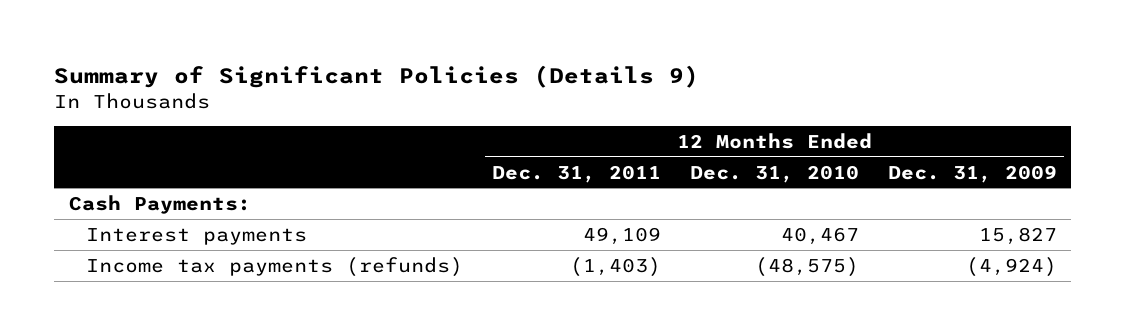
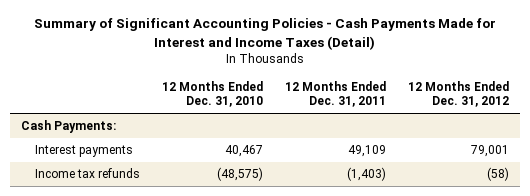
[54,64,700,88] Summary of Significant Policies (Details 9) -> [33,18,496,50] Summary of Significant Accounting Policies - Cash Payments Made for Interest and Income Taxes (Detail)
[887,164,1057,183] Dec. 31, 2009 -> none
none -> [408,80,510,108] 12 Months Ended Dec. 31, 2012
[86,256,464,277] Income tax payments (refunds) -> [34,168,140,179] Income tax refunds

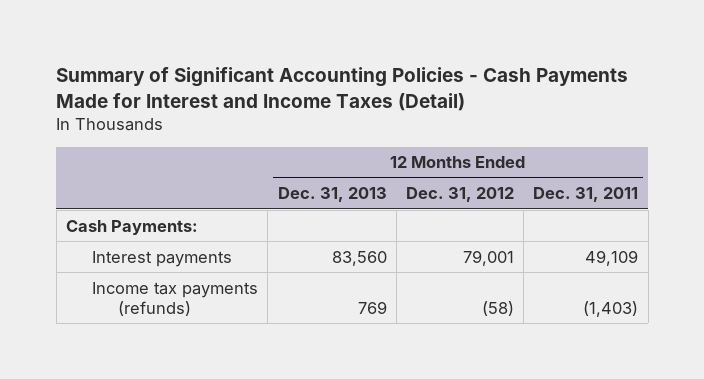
[161,80,263,108] 12 Months Ended Dec. 31, 2010 -> none
none -> [277,187,387,203] Dec. 31, 2013
[34,168,140,179] Income tax refunds -> [92,281,259,316] Income tax payments (refunds)

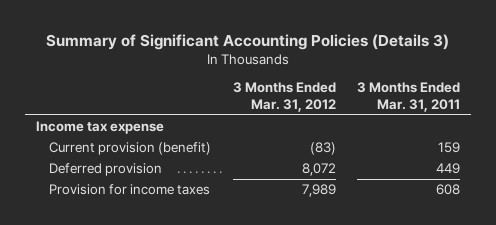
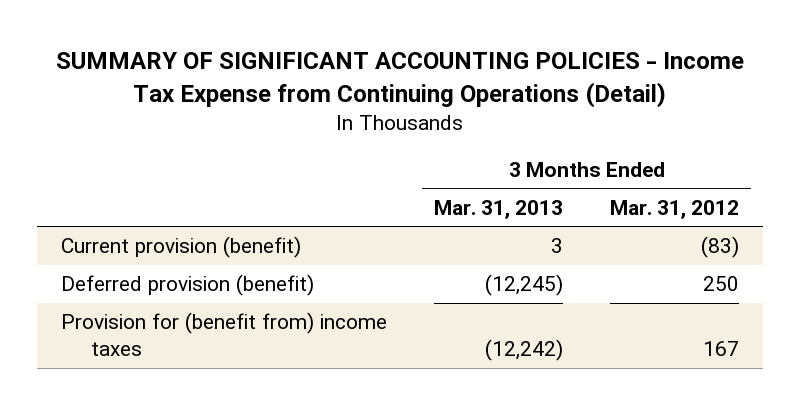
[45,33,449,50] Summary of Significant Accounting Policies (Details 3) -> [56,52,745,108] SUMMARY OF SIGNIFICANT ACCOUNTING POLICIES - Income Tax Expense from Continuing Operations (Detail)
[357,82,461,113] 3 Months Ended Mar. 31, 2011 -> none
none -> [434,199,564,219] Mar. 31, 2013
[35,121,164,135] Income tax expense -> none
[49,163,163,177] Deferred provision -> [60,274,314,297] Deferred provision (benefit)
[301,163,336,177] 8,072 -> [703,276,740,292] 250
[49,184,211,196] Provision for income taxes -> [60,312,387,357] Provision for (benefit from) income taxes
[301,184,336,198] 7,989 -> [703,341,740,357] 167

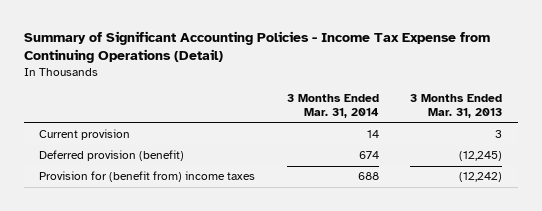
[56,52,745,108] SUMMARY OF SIGNIFICANT ACCOUNTING POLICIES - Income Tax Expense from Continuing Operations (Detail) -> [23,30,490,64] Summary of Significant Accounting Policies - Income Tax Expense from Continuing Operations (Detail)
[610,199,740,219] Mar. 31, 2012 -> none
none -> [286,94,379,119] 3 Months Ended Mar. 31, 2014
[60,236,301,259] Current provision (benefit) -> [39,129,131,141] Current provision

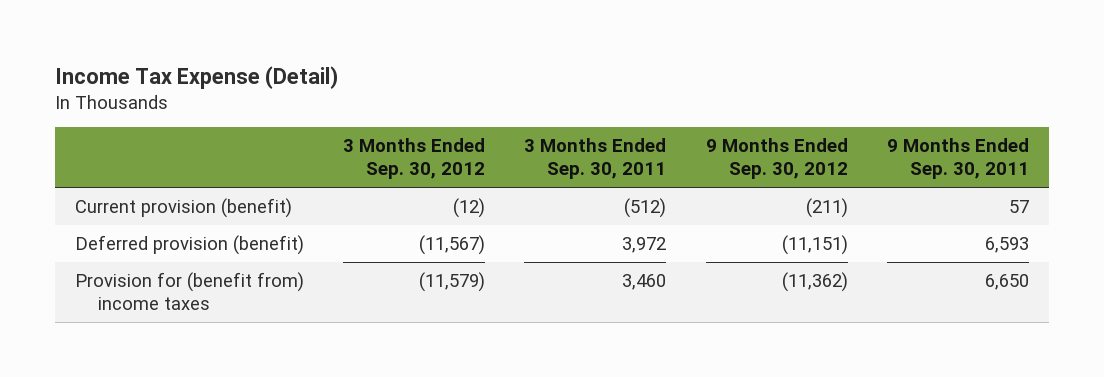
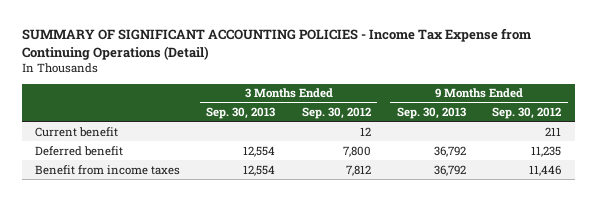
[55,65,339,89] Income Tax Expense (Detail) -> [21,28,531,61] SUMMARY OF SIGNIFICANT ACCOUNTING POLICIES - Income Tax Expense from Continuing Operations (Detail)
[524,138,667,180] 3 Months Ended Sep. 30, 2011 -> none
[887,138,1030,180] 9 Months Ended Sep. 30, 2011 -> none
none -> [206,107,276,120] Sep. 30, 2013
none -> [397,107,467,120] Sep. 30, 2013
[74,198,292,219] Current provision (benefit) -> [34,126,118,137] Current benefit
[453,198,486,219] (12) -> [359,126,371,136] 12
[805,198,848,219] (211) -> [545,126,562,136] 211
[74,235,304,256] Deferred provision (benefit) -> [34,145,123,156] Deferred benefit
[419,235,486,256] (11,567) -> [342,145,371,157] 7,800
[781,235,848,256] (11,151) -> [531,145,562,157] 11,235
[74,272,304,310] Provision for (benefit from) income taxes -> [34,164,180,175] Benefit from income taxes
[419,272,486,293] (11,579) -> [345,164,371,176] 7,812
[781,272,848,293] (11,362) -> [529,164,562,176] 11,446

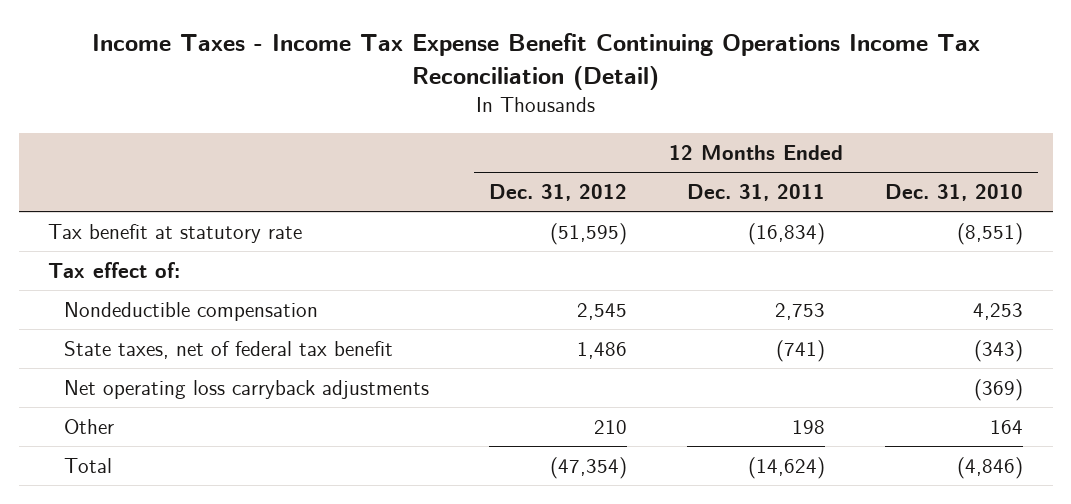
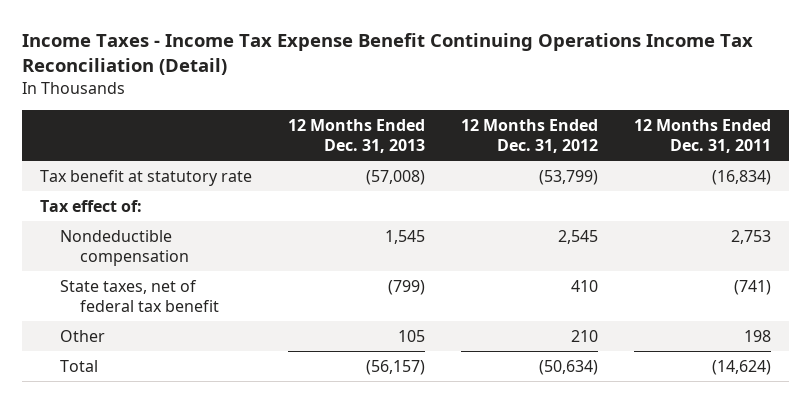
[884,184,1023,202] Dec. 31, 2010 -> none
none -> [287,118,425,154] 12 Months Ended Dec. 31, 2013
[550,222,628,245] (51,595) -> [538,169,598,185] (53,799)
[64,379,430,399] Net operating loss carryback adjustments -> none
[577,341,628,359] 1,486 -> [570,279,598,292] 410
[550,456,628,479] (47,354) -> [538,359,598,375] (50,634)

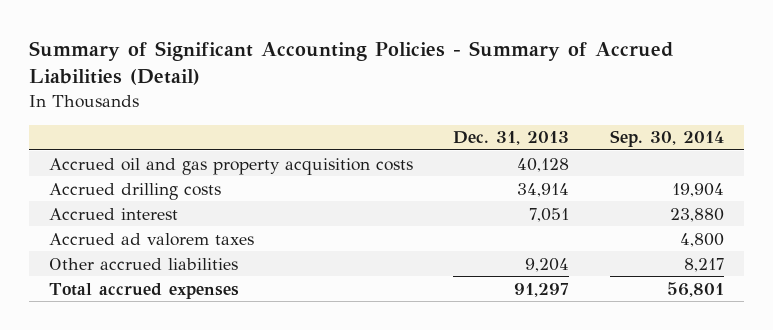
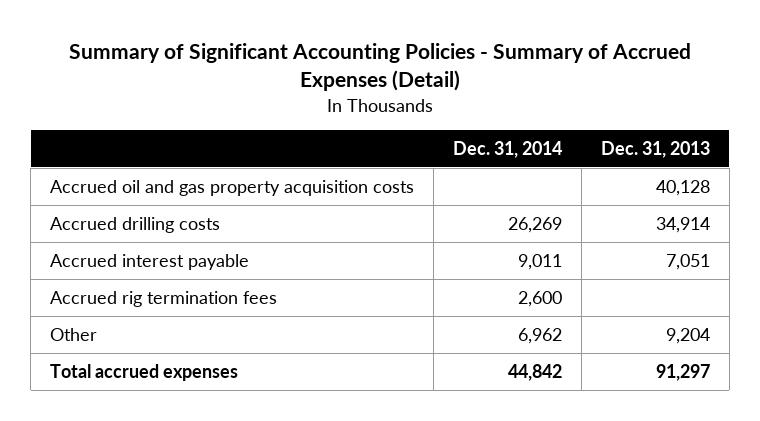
[28,40,673,86] Summary of Significant Accounting Policies - Summary of Accrued Liabilities (Detail) -> [69,42,692,92] Summary of Significant Accounting Policies - Summary of Accrued Expenses (Detail)
[609,130,724,148] Sep. 30, 2014 -> none
none -> [453,140,563,158] Dec. 31, 2014
[48,232,254,246] Accrued ad valorem taxes -> none
[48,207,178,220] Accrued interest -> [50,254,250,271] Accrued interest payable
none -> [50,291,278,308] Accrued rig termination fees
[48,257,238,270] Other accrued liabilities -> [50,328,98,342] Other

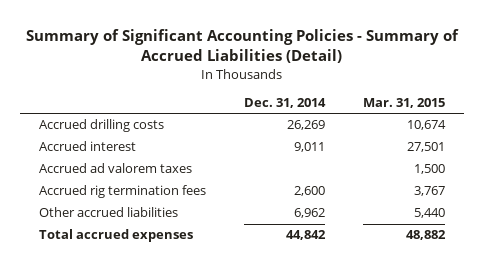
[69,42,692,92] Summary of Significant Accounting Policies - Summary of Accrued Expenses (Detail) -> [26,28,460,63] Summary of Significant Accounting Policies - Summary of Accrued Liabilities (Detail)
[600,140,710,158] Dec. 31, 2013 -> none
none -> [363,98,446,109] Mar. 31, 2015
[50,180,415,197] Accrued oil and gas property acquisition costs -> none
[50,254,250,271] Accrued interest payable -> [39,141,137,152] Accrued interest
none -> [39,163,193,174] Accrued ad valorem taxes
[50,328,98,342] Other -> [39,207,179,218] Other accrued liabilities

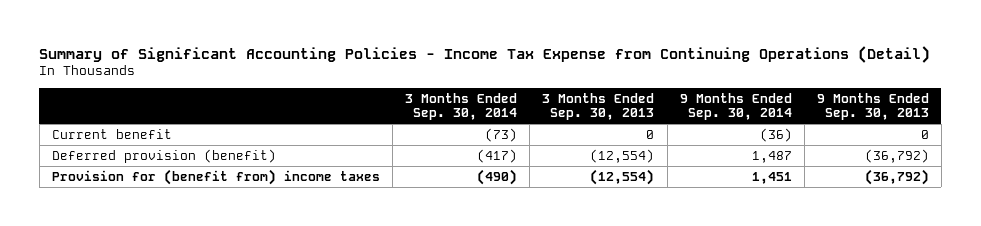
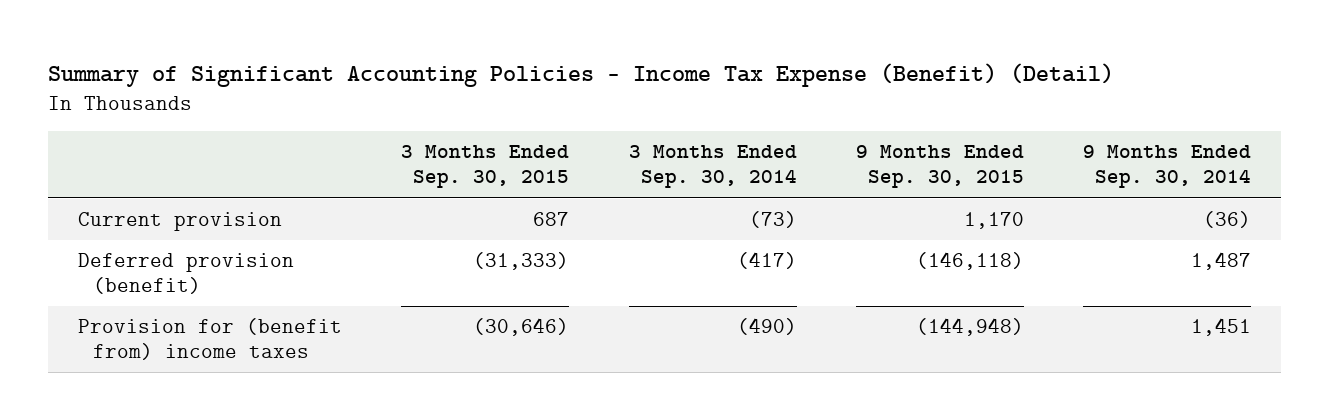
[39,45,931,63] Summary of Significant Accounting Policies - Income Tax Expense from Continuing Operations (Detail) -> [47,63,1114,88] Summary of Significant Accounting Policies - Income Tax Expense (Benefit) (Detail)
[542,92,655,121] 3 Months Ended Sep. 30, 2013 -> none
[816,92,929,121] 9 Months Ended Sep. 30, 2013 -> none
none -> [401,145,570,189] 3 Months Ended Sep. 30, 2015
none -> [855,145,1024,189] 9 Months Ended Sep. 30, 2015
[51,128,172,139] Current benefit -> [77,212,282,232] Current provision

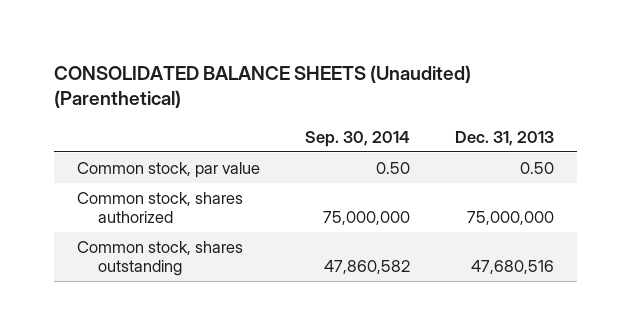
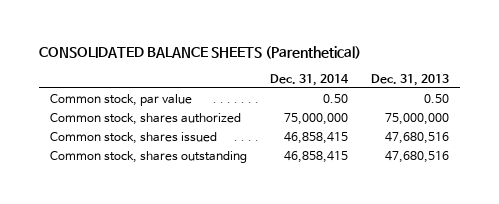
[54,64,472,109] CONSOLIDATED BALANCE SHEETS (Unaudited) (Parenthetical) -> [38,46,361,60] CONSOLIDATED BALANCE SHEETS (Parenthetical)
[305,130,411,147] Sep. 30, 2014 -> none
none -> [269,73,349,86] Dec. 31, 2014
none -> [50,131,218,144] Common stock, shares issued

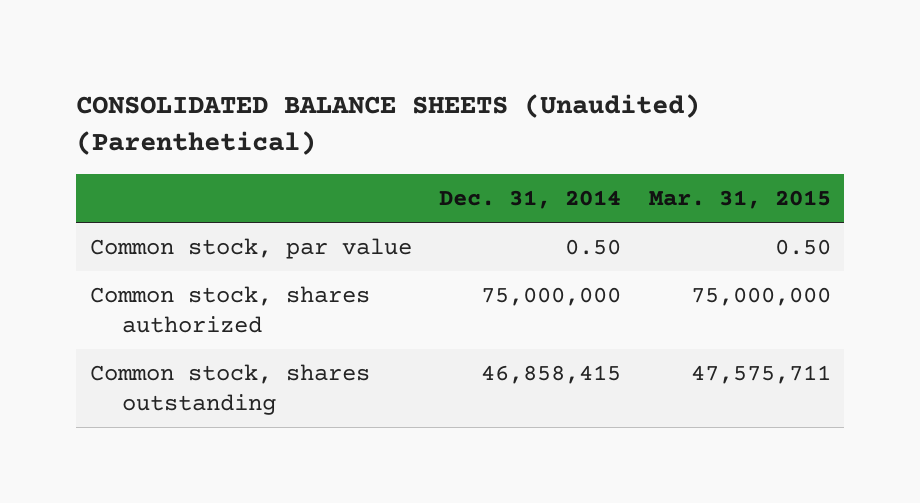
[38,46,361,60] CONSOLIDATED BALANCE SHEETS (Parenthetical) -> [76,94,701,156] CONSOLIDATED BALANCE SHEETS (Unaudited) (Parenthetical)
[370,73,449,86] Dec. 31, 2013 -> none
none -> [648,190,831,210] Mar. 31, 2015
[50,131,218,144] Common stock, shares issued -> none

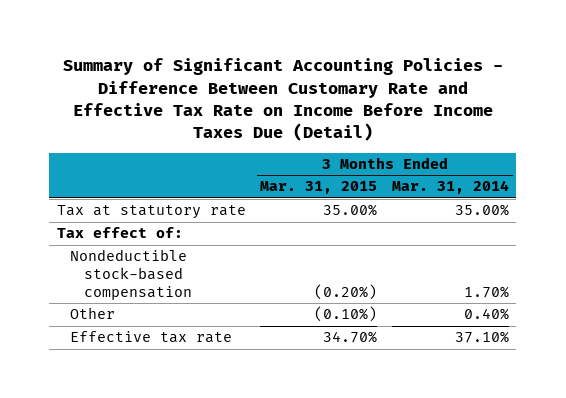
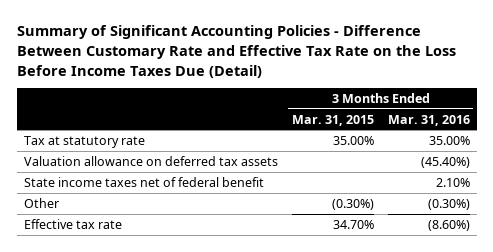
[62,58,503,142] Summary of Significant Accounting Policies - Difference Between Customary Rate and Effective Tax Rate on Income Before Income Taxes Due (Detail) -> [16,25,456,78] Summary of Significant Accounting Policies - Difference Between Customary Rate and Effective Tax Rate on the Loss Before Income Taxes Due (Detail)
[392,180,510,195] Mar. 31, 2014 -> none
none -> [387,114,470,126] Mar. 31, 2016
[56,227,183,239] Tax effect of: -> none
[70,249,192,300] Nondeductible stock-based compensation -> none
none -> [23,155,278,166] Valuation allowance on deferred tax assets
none -> [23,176,264,187] State income taxes net of federal benefit
[314,306,378,323] (0.10%) -> [331,198,374,210] (0.30%)

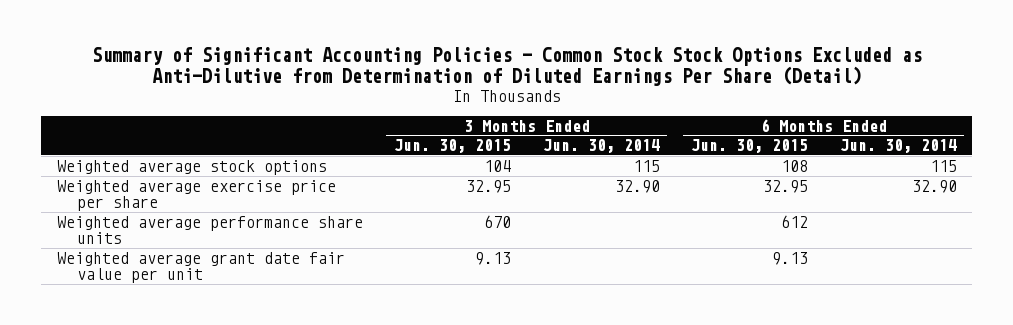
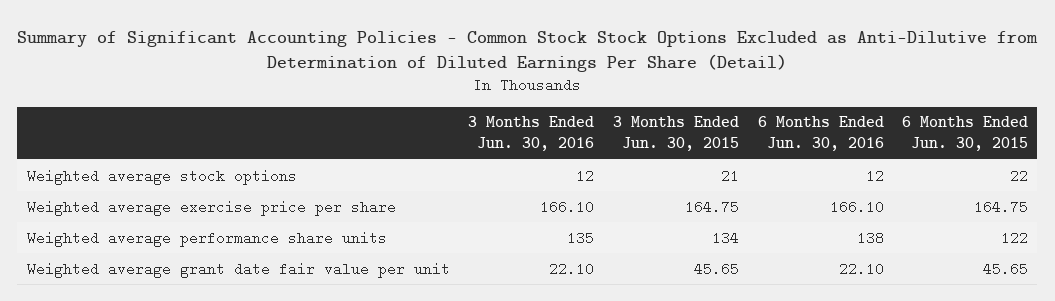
[542,139,660,154] Jun. 30, 2014 -> none
[839,139,957,154] Jun. 30, 2014 -> none
none -> [468,116,595,151] 3 Months Ended Jun. 30, 2016
none -> [757,116,884,151] 6 Months Ended Jun. 30, 2016
[484,160,512,173] 104 -> [720,168,739,183] 21
[781,160,809,173] 108 -> [1010,168,1029,183] 22
[466,180,512,194] 32.95 -> [684,199,739,214] 164.75
[763,180,809,194] 32.95 -> [974,199,1029,214] 164.75
[484,215,512,229] 670 -> [711,230,739,245] 134
[781,215,809,229] 612 -> [1001,230,1029,245] 122
[475,252,512,266] 9.13 -> [693,261,739,276] 45.65
[772,252,809,266] 9.13 -> [983,261,1029,276] 45.65

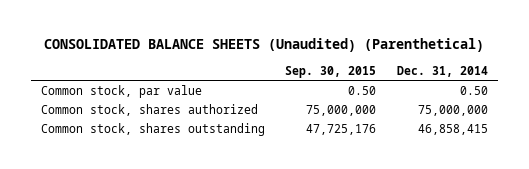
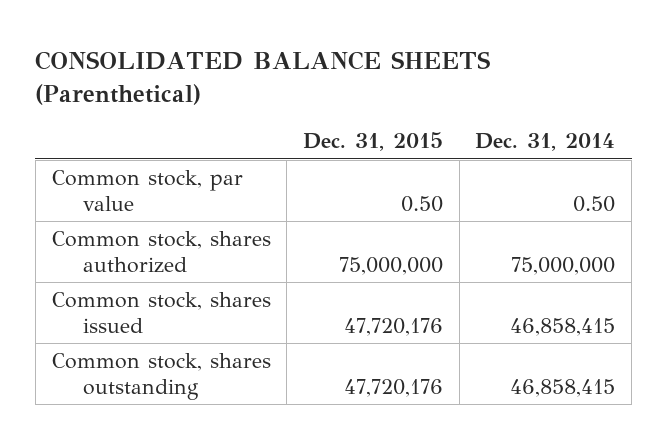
[44,37,485,52] CONSOLIDATED BALANCE SHEETS (Unaudited) (Parenthetical) -> [35,50,491,105] CONSOLIDATED BALANCE SHEETS (Parenthetical)
[285,65,377,78] Sep. 30, 2015 -> none
none -> [302,132,443,152] Dec. 31, 2015
none -> [51,292,271,333] Common stock, shares issued

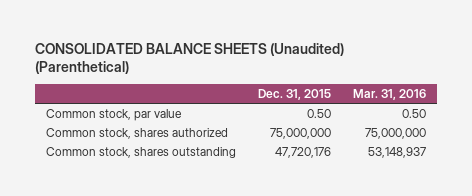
[35,50,491,105] CONSOLIDATED BALANCE SHEETS (Parenthetical) -> [35,42,345,75] CONSOLIDATED BALANCE SHEETS (Unaudited) (Parenthetical)
[475,133,616,152] Dec. 31, 2014 -> none
none -> [353,89,427,101] Mar. 31, 2016
[51,292,271,333] Common stock, shares issued -> none

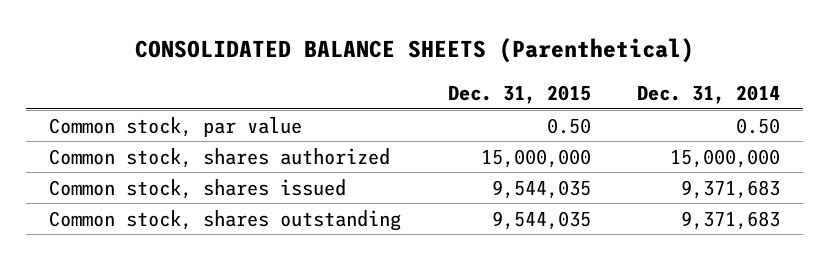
[35,42,345,75] CONSOLIDATED BALANCE SHEETS (Unaudited) (Parenthetical) -> [134,38,694,64] CONSOLIDATED BALANCE SHEETS (Parenthetical)
[353,89,427,101] Mar. 31, 2016 -> none
none -> [636,85,780,105] Dec. 31, 2014
[270,127,332,139] 75,000,000 -> [480,148,591,168] 15,000,000
none -> [49,178,347,199] Common stock, shares issued
[275,146,332,158] 47,720,176 -> [491,210,591,230] 9,544,035

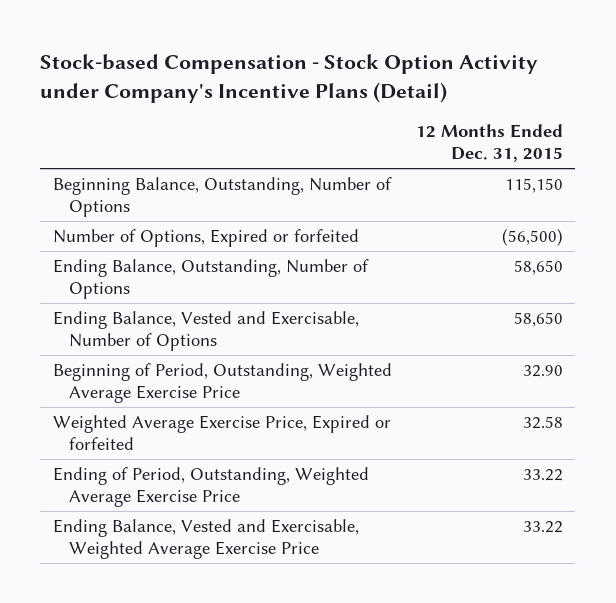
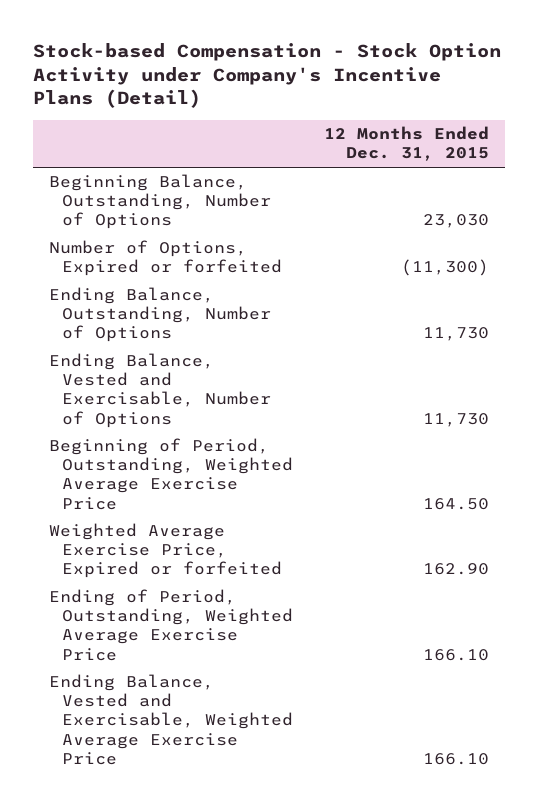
[505,177,564,193] 115,150 -> [423,214,490,229] 23,030
[502,227,564,246] (56,500) -> [401,259,490,277] (11,300)
[514,259,564,275] 58,650 -> [423,327,490,342] 11,730
[514,311,564,327] 58,650 -> [423,412,490,427] 11,730
[523,364,564,377] 32.90 -> [423,497,490,510] 164.50
[523,415,564,429] 32.58 -> [423,563,490,576] 162.90
[523,468,564,481] 33.22 -> [423,648,490,661] 166.10
[523,520,564,533] 33.22 -> [423,752,490,765] 166.10

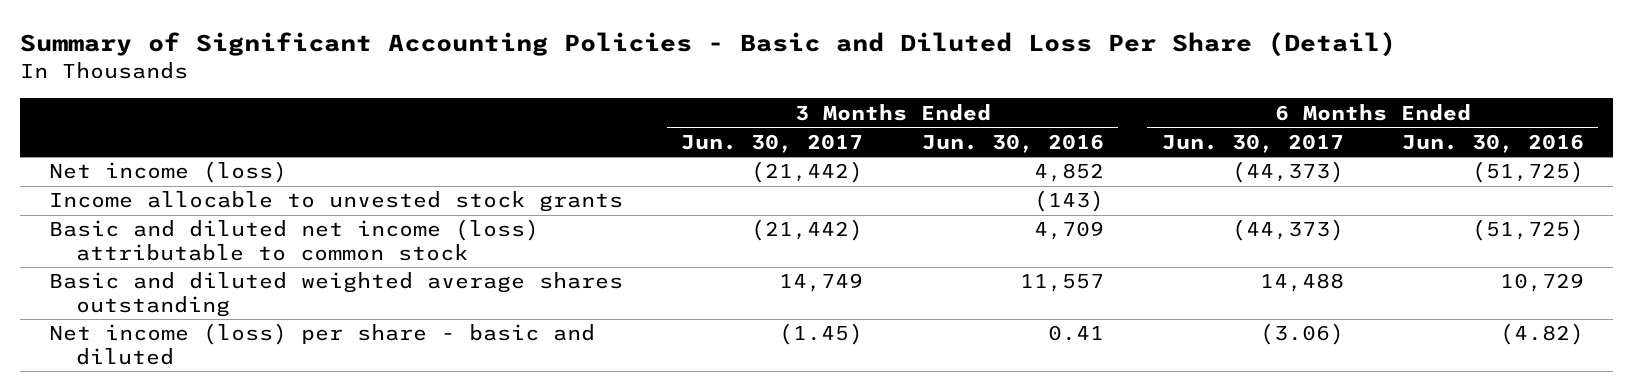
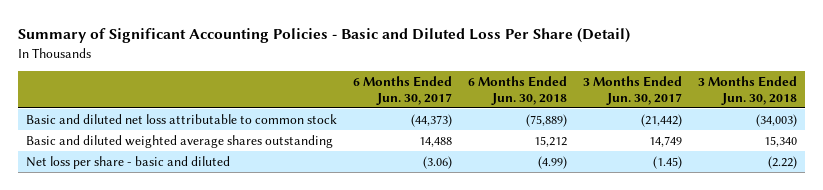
[921,133,1104,153] Jun. 30, 2016 -> none
[1401,133,1584,153] Jun. 30, 2016 -> none
none -> [467,76,567,105] 6 Months Ended Jun. 30, 2018
none -> [697,76,797,105] 3 Months Ended Jun. 30, 2018
[49,161,288,184] Net income (loss) -> none
[49,191,624,213] Income allocable to unvested stock grants -> none
[49,219,540,261] Basic and diluted net income (loss) attributable to common stock -> [25,113,337,124] Basic and diluted net loss attributable to common stock
[49,323,596,365] Net income (loss) per share - basic and diluted -> [25,155,230,169] Net loss per share - basic and diluted

